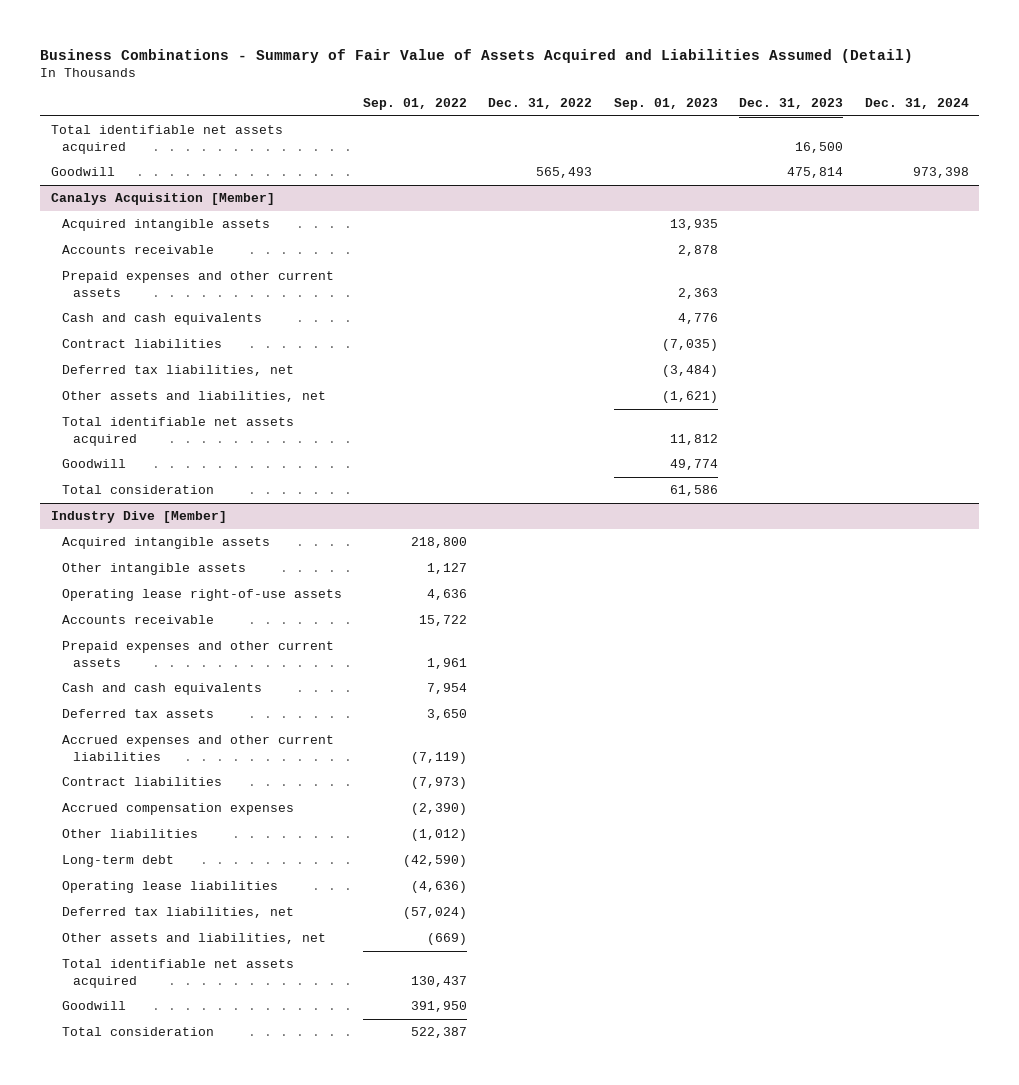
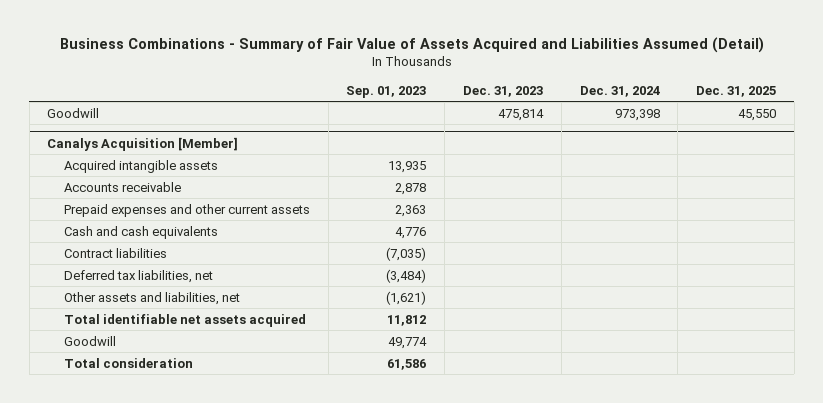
[363,98,468,111] Sep. 01, 2022 -> none
[488,98,593,110] Dec. 31, 2022 -> none
none -> [696,85,777,97] Dec. 31, 2025
[50,125,283,154] Total identifiable net assets acquired -> none
[50,511,227,524] Industry Dive [Member] -> none
[61,537,270,550] Acquired intangible assets -> none
[61,563,246,576] Other intangible assets -> none
[61,589,342,602] Operating lease right-of-use assets -> none
[61,615,214,625] Accounts receivable -> none
[61,641,334,667] Prepaid expenses and other current assets -> none
[61,683,262,696] Cash and cash equivalents -> none
[61,709,214,719] Deferred tax assets -> none
[61,735,334,761] Accrued expenses and other current liabilities -> none
[61,777,222,787] Contract liabilities -> none
[61,803,294,816] Accrued compensation expenses -> none
[61,829,198,839] Other liabilities -> none
[61,855,174,868] Long-term debt -> none
[61,881,278,894] Operating lease liabilities -> none
[61,907,294,919] Deferred tax liabilities, net -> none
[61,933,326,945] Other assets and liabilities, net -> none
[61,959,294,988] Total identifiable net assets acquired -> none
[61,1001,126,1011] Goodwill -> none
[61,1027,214,1037] Total consideration -> none

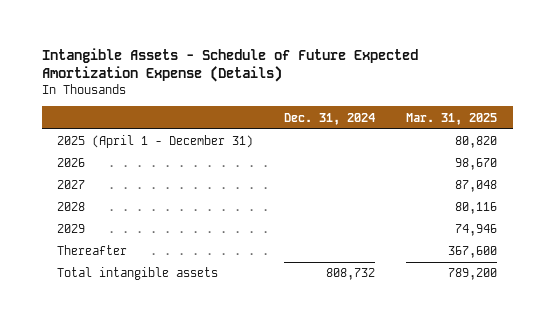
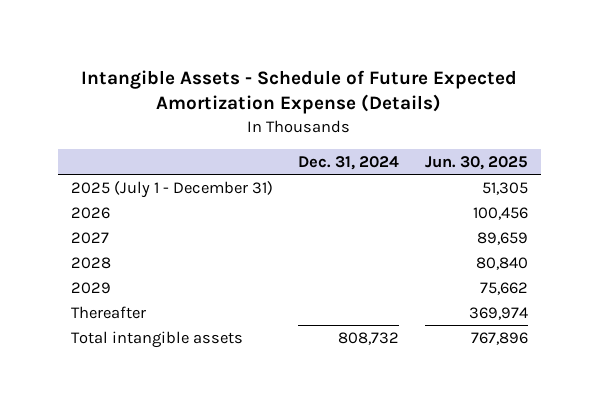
[406,112,498,125] Mar. 31, 2025 -> none
none -> [424,155,528,170] Jun. 30, 2025
[57,135,254,149] 2025 (April 1 - December 31) -> [70,180,273,198] 2025 (July 1 - December 31)

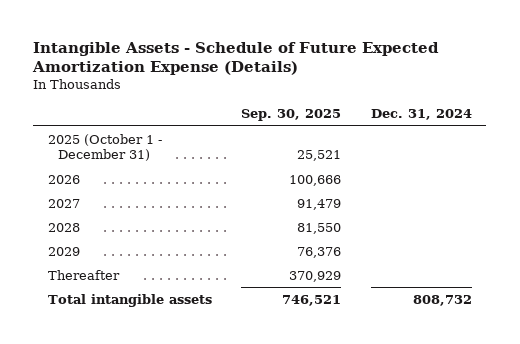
[424,155,528,170] Jun. 30, 2025 -> none
none -> [241,109,342,122] Sep. 30, 2025
[70,180,273,198] 2025 (July 1 - December 31) -> [47,133,162,161] 2025 (October 1 - December 31)

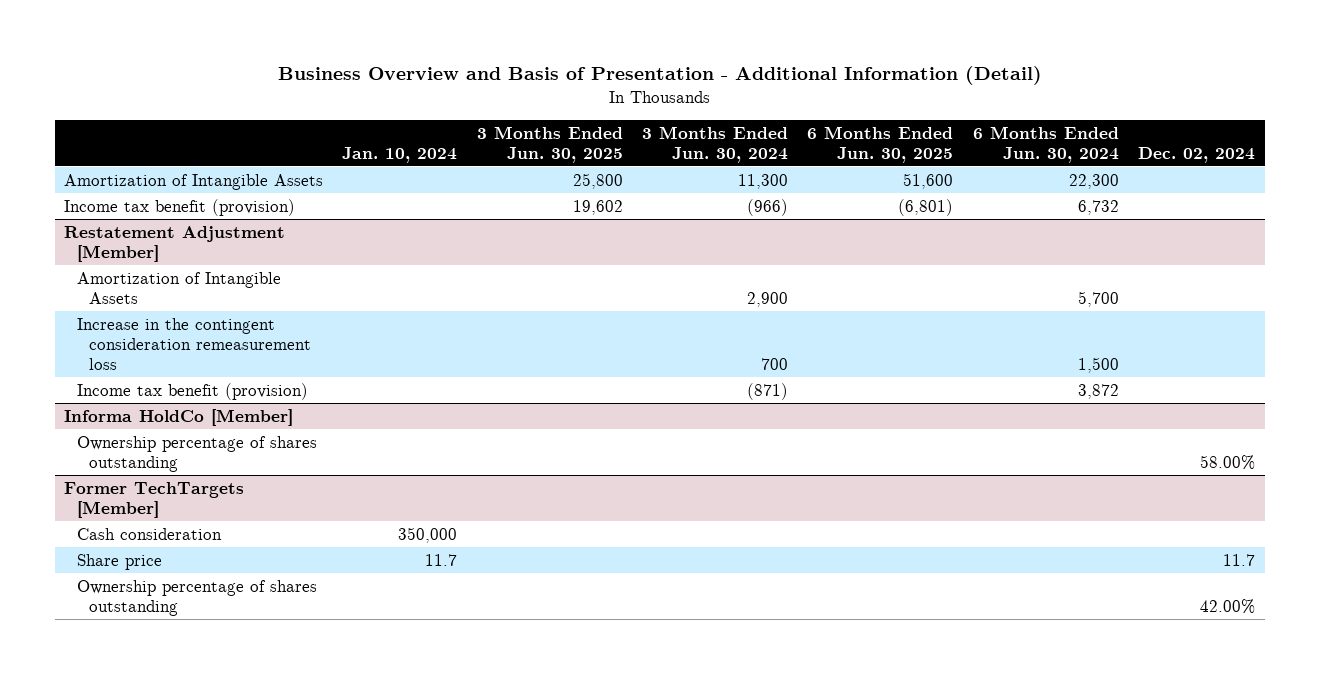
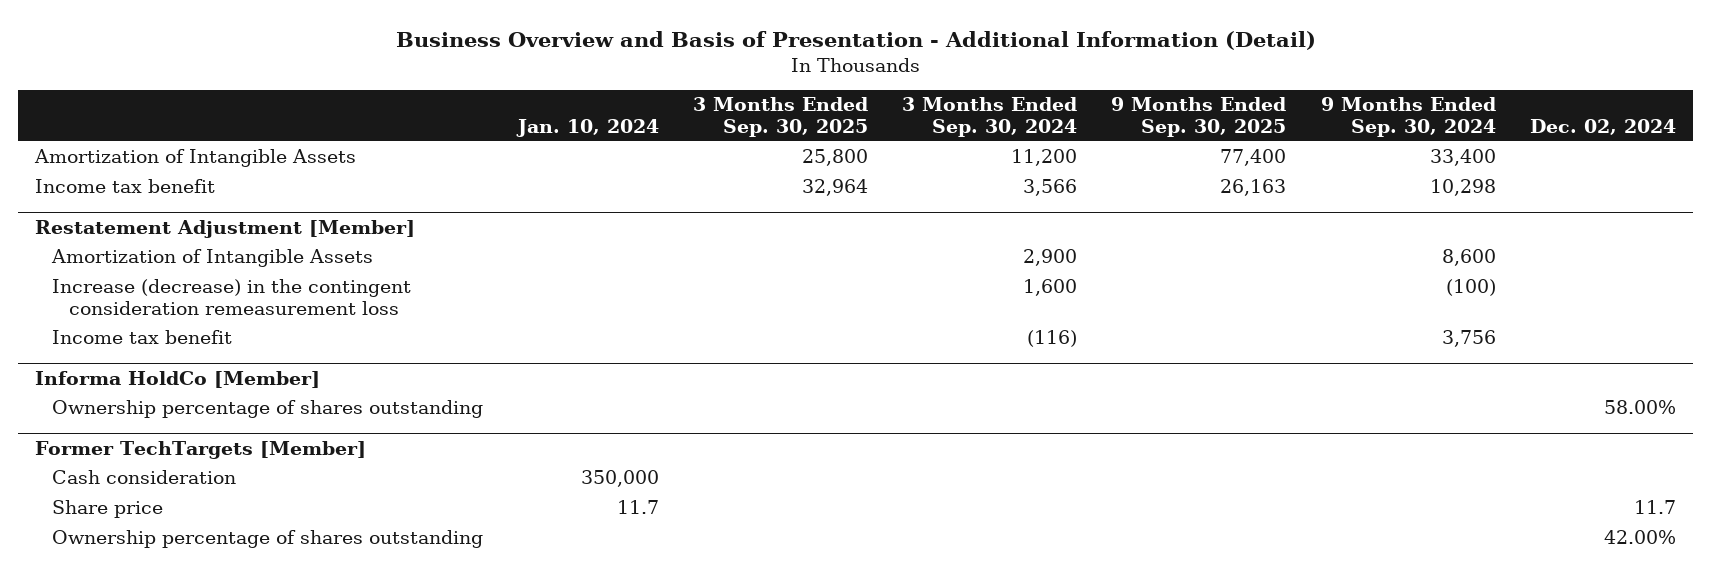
[476,125,623,163] 3 Months Ended Jun. 30, 2025 -> none
[642,125,789,163] 3 Months Ended Jun. 30, 2024 -> none
[807,125,954,163] 6 Months Ended Jun. 30, 2025 -> none
[972,125,1119,163] 6 Months Ended Jun. 30, 2024 -> none
none -> [692,97,868,137] 3 Months Ended Sep. 30, 2025
none -> [902,97,1078,137] 3 Months Ended Sep. 30, 2024
none -> [1111,97,1287,137] 9 Months Ended Sep. 30, 2025
none -> [1320,97,1496,137] 9 Months Ended Sep. 30, 2024
[64,198,296,216] Income tax benefit (provision) -> [35,179,216,194] Income tax benefit
[76,317,312,370] Increase in the contingent consideration remeasurement loss -> [52,279,412,315] Increase (decrease) in the contingent consideration remeasurement loss
[76,382,308,400] Income tax benefit (provision) -> [52,330,233,345] Income tax benefit

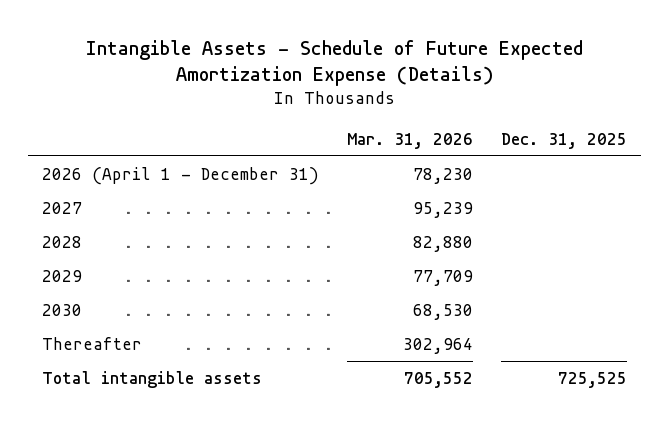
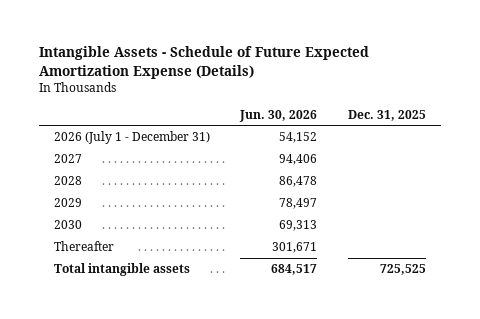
[347,132,474,149] Mar. 31, 2026 -> none
none -> [239,109,318,122] Jun. 30, 2026
[42,167,320,186] 2026 (April 1 - December 31) -> [54,131,211,145] 2026 (July 1 - December 31)

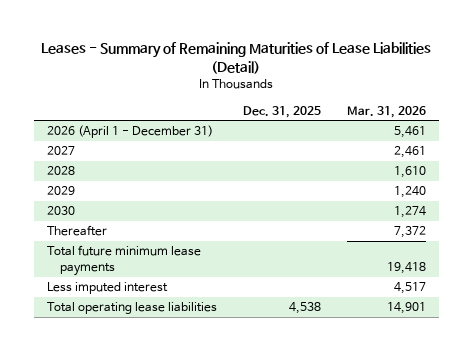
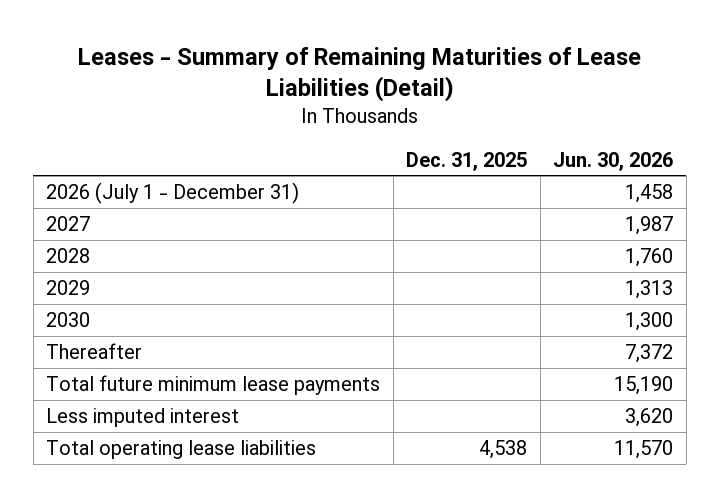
[346,105,426,118] Mar. 31, 2026 -> none
none -> [553,151,674,171] Jun. 30, 2026
[47,125,214,139] 2026 (April 1 - December 31) -> [46,181,300,204] 2026 (July 1 - December 31)

